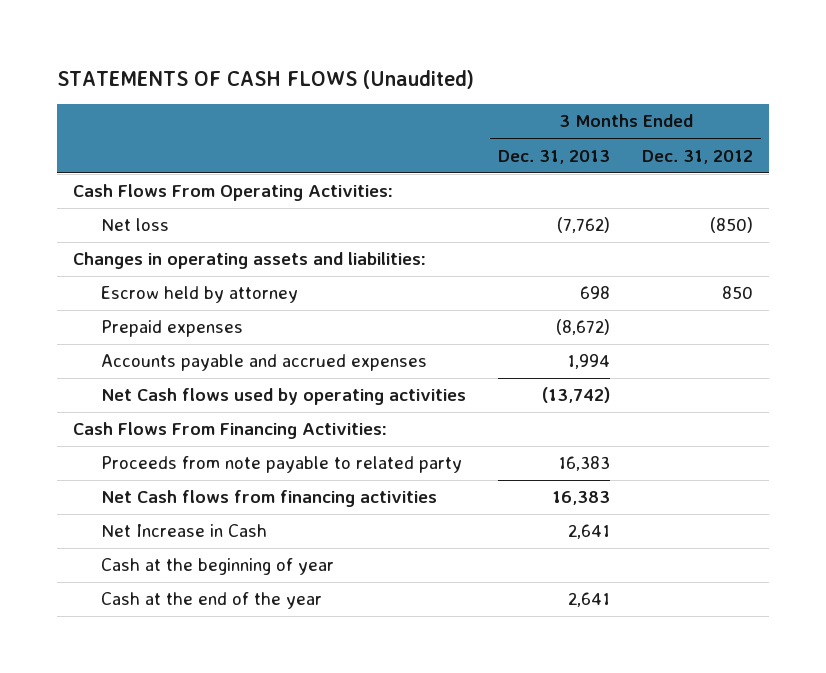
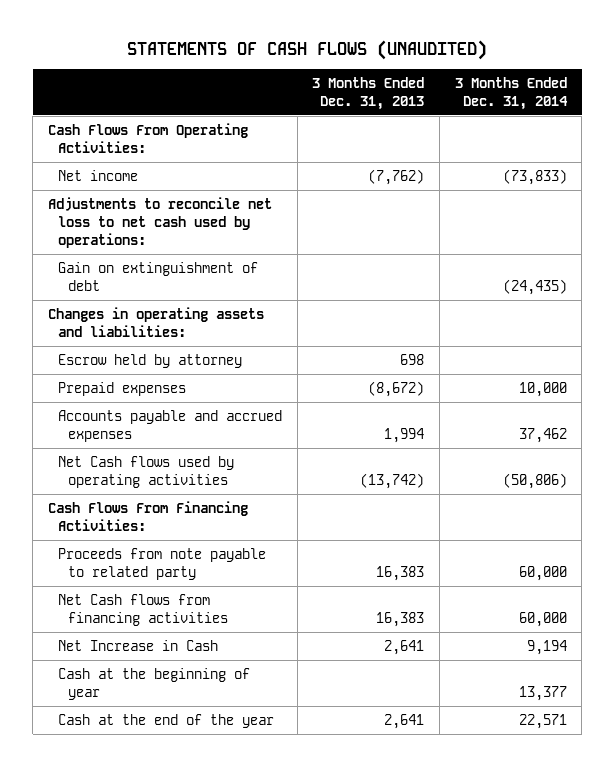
[56,69,474,89] STATEMENTS OF CASH FLOWS (Unaudited) -> [127,39,488,60] STATEMENTS OF CASH FLOWS (UNAUDITED)
[642,149,754,164] Dec. 31, 2012 -> none
none -> [454,77,568,111] 3 Months Ended Dec. 31, 2014
[100,218,169,232] Net loss -> [58,169,139,181] Net income
none -> [47,196,272,248] Adjustments to reconcile net loss to net cash used by operations:
none -> [58,261,259,291] Gain on extinguishment of debt

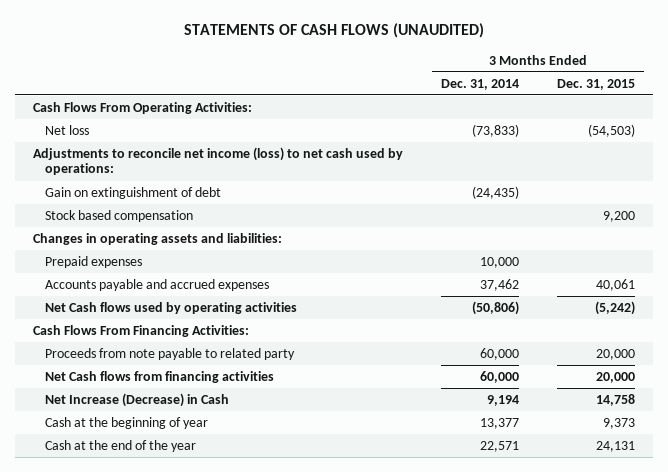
[312,77,425,111] 3 Months Ended Dec. 31, 2013 -> none
none -> [556,78,635,90] Dec. 31, 2015
[58,169,139,181] Net income -> [44,124,89,135] Net loss
[47,196,272,248] Adjustments to reconcile net loss to net cash used by operations: -> [33,146,404,176] Adjustments to reconcile net income (loss) to net cash used by operations:
none -> [44,209,193,222] Stock based compensation
[58,353,243,368] Escrow held by attorney -> none
[58,639,219,651] Net Increase in Cash -> [44,392,229,407] Net Increase (Decrease) in Cash

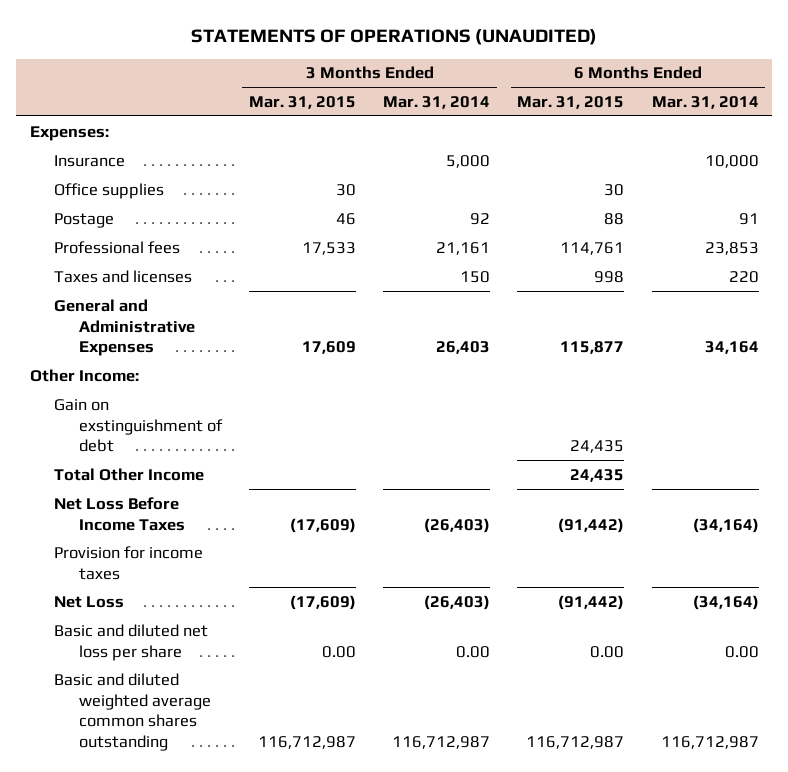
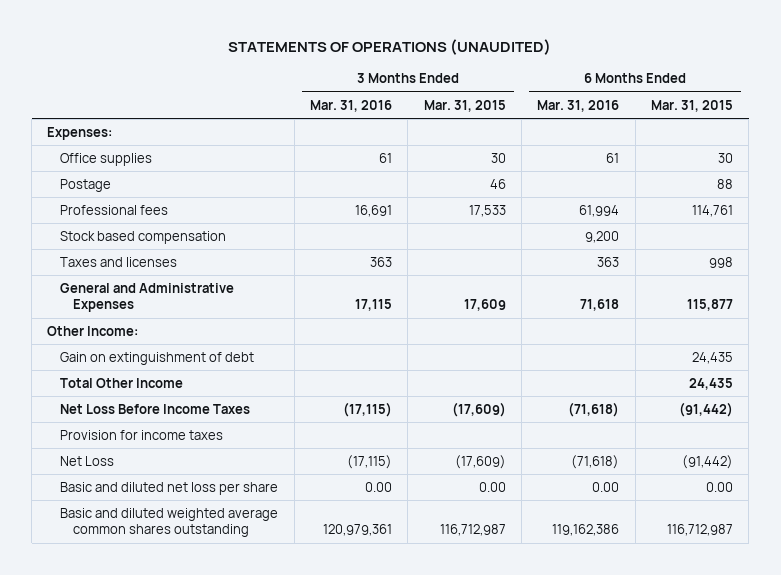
[383,95,491,109] Mar. 31, 2014 -> none
[651,95,759,109] Mar. 31, 2014 -> none
none -> [309,99,392,112] Mar. 31, 2016
none -> [537,99,620,112] Mar. 31, 2016
[54,154,126,167] Insurance -> none
none -> [60,231,227,245] Stock based compensation
[54,398,223,453] Gain on exstinguishment of debt -> [60,352,255,366] Gain on extinguishment of debt

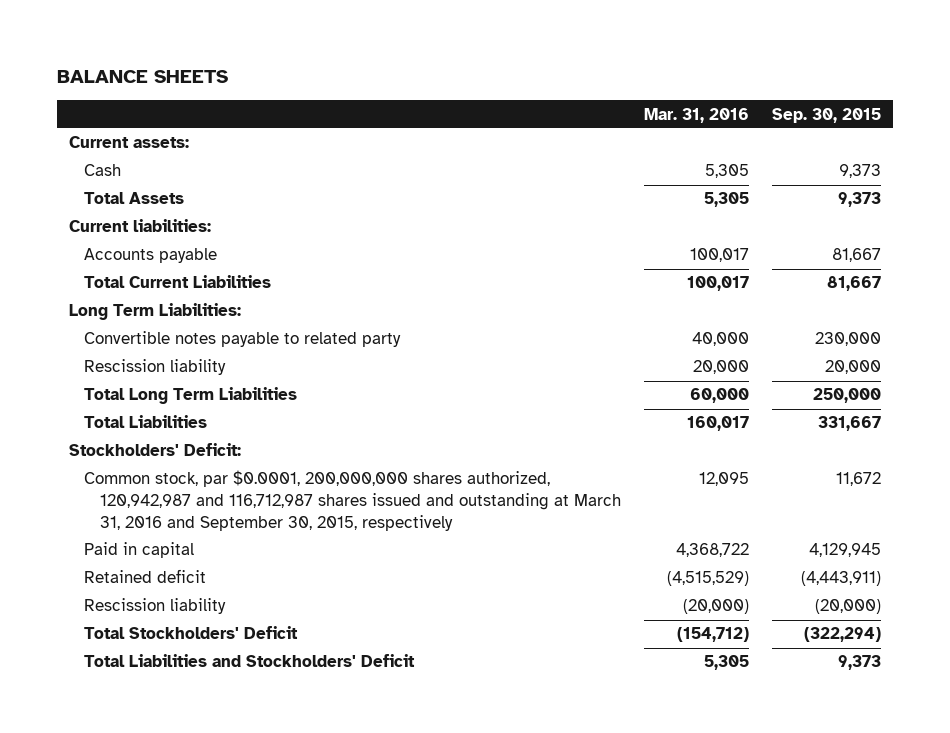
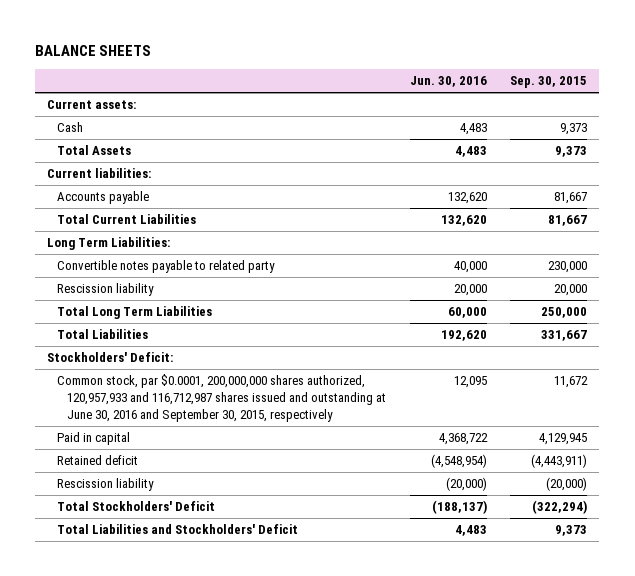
[644,107,750,123] Mar. 31, 2016 -> none
none -> [409,76,487,88] Jun. 30, 2016
[84,470,621,531] Common stock, par $0.0001, 200,000,000 shares authorized, 120,942,987 and 116,712,987 shares issued and outstanding at March 31, 2016 and September 30, 2015, respectively -> [57,374,386,422] Common stock, par $0.0001, 200,000,000 shares authorized, 120,957,933 and 116,712,987 shares issued and outstanding at June 30, 2016 and September 30, 2015, respectively

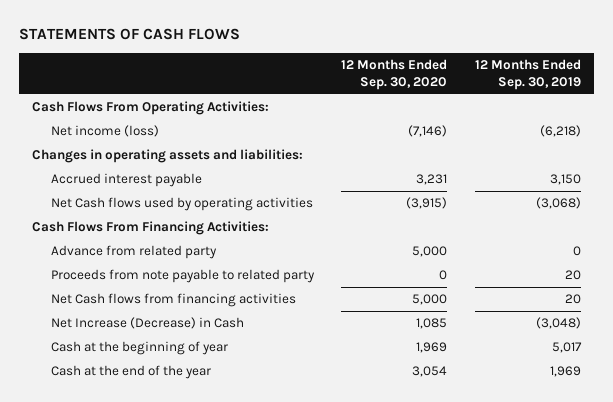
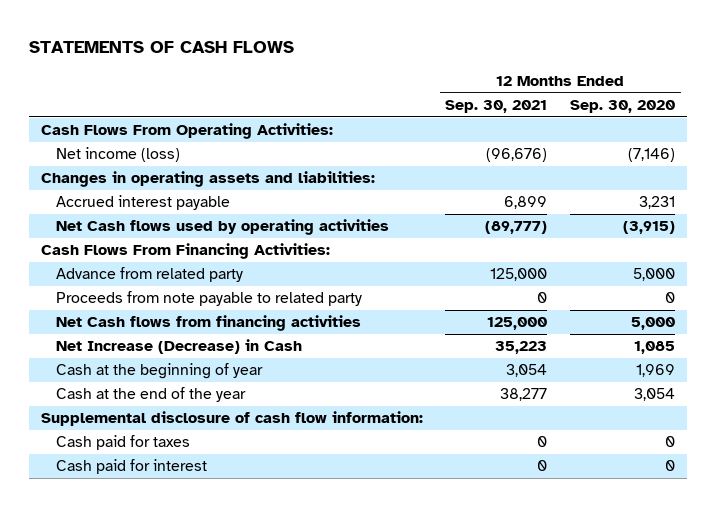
[474,58,581,90] 12 Months Ended Sep. 30, 2019 -> none
none -> [445,100,548,114] Sep. 30, 2021
none -> [40,411,423,427] Supplemental disclosure of cash flow information:
none -> [56,435,191,451] Cash paid for taxes
none -> [56,459,208,475] Cash paid for interest

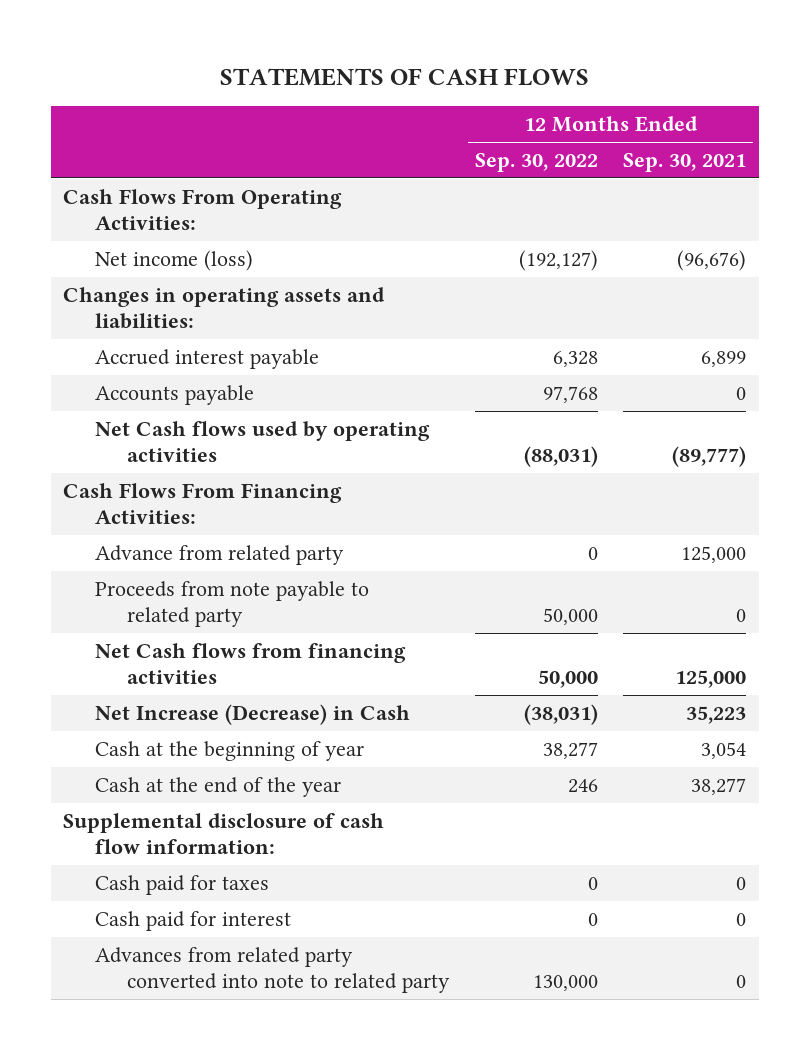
[570,100,676,114] Sep. 30, 2020 -> none
none -> [474,153,598,173] Sep. 30, 2022
none -> [95,384,255,405] Accounts payable
none -> [95,946,451,994] Advances from related party converted into note to related party

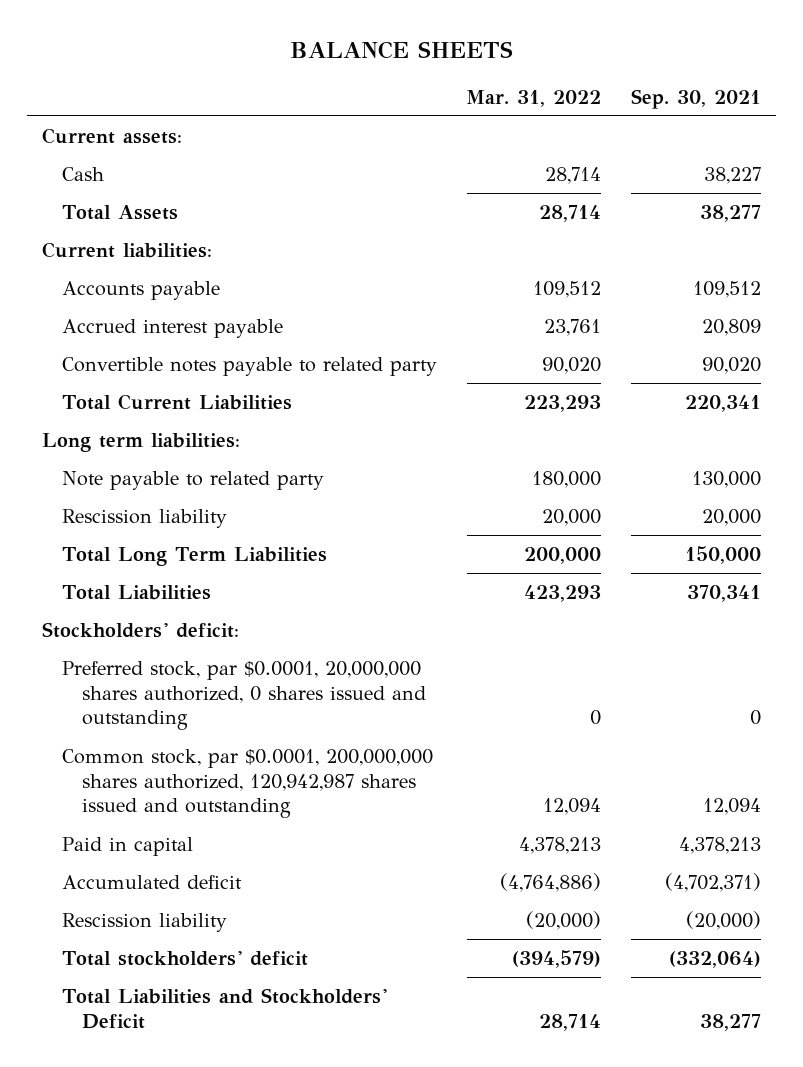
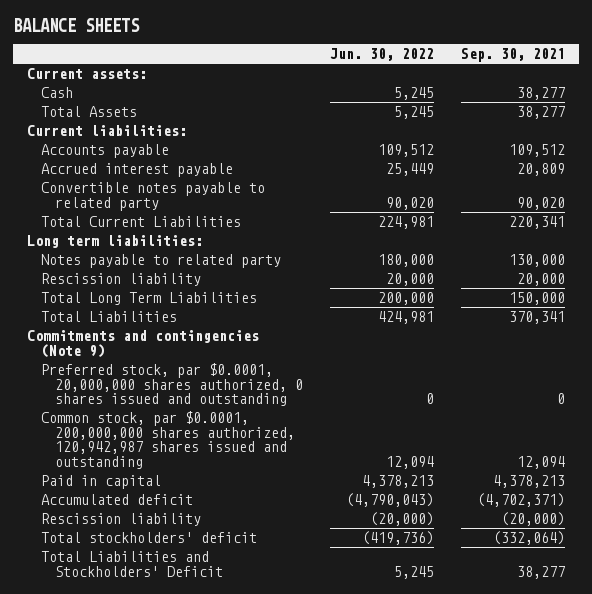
[466,89,602,107] Mar. 31, 2022 -> none
none -> [330,48,435,62] Jun. 30, 2022
[704,166,762,184] 38,227 -> [517,87,566,101] 38,277
[61,470,324,490] Note payable to related party -> [40,254,281,269] Notes payable to related party
[41,621,239,638] Stockholders' deficit: -> none
none -> [26,330,259,358] Commitments and contingencies (Note 9)

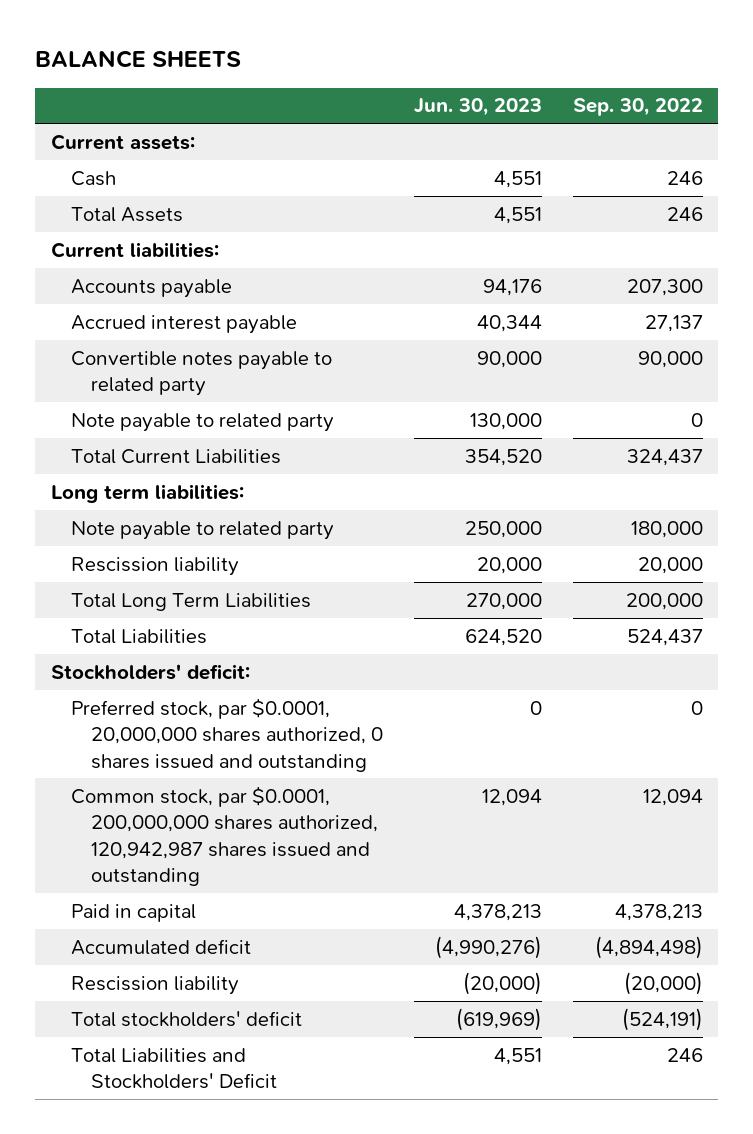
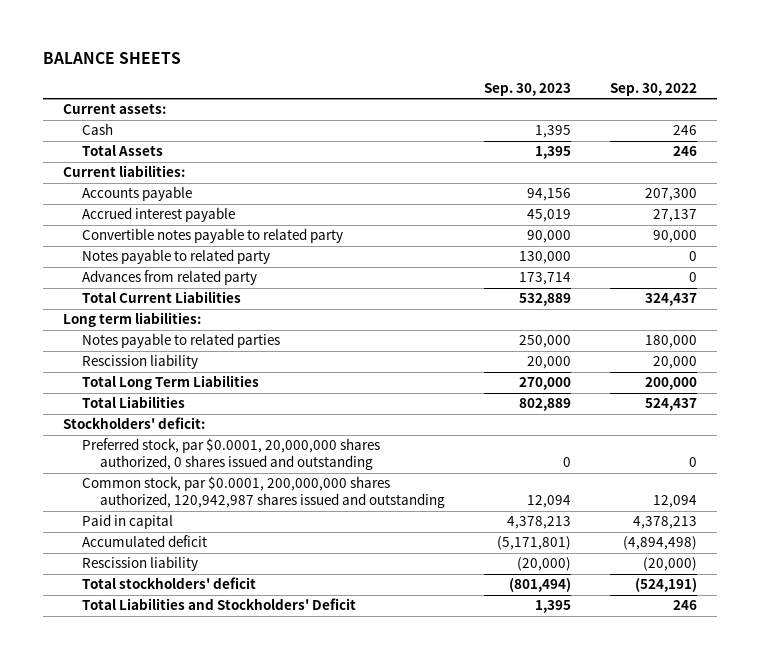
[413,98,542,117] Jun. 30, 2023 -> none
none -> [484,82,572,96] Sep. 30, 2023
[70,412,334,432] Note payable to related party -> [81,249,270,265] Notes payable to related party
none -> [81,270,257,286] Advances from related party
[70,520,334,540] Note payable to related party -> [81,333,280,349] Notes payable to related parties

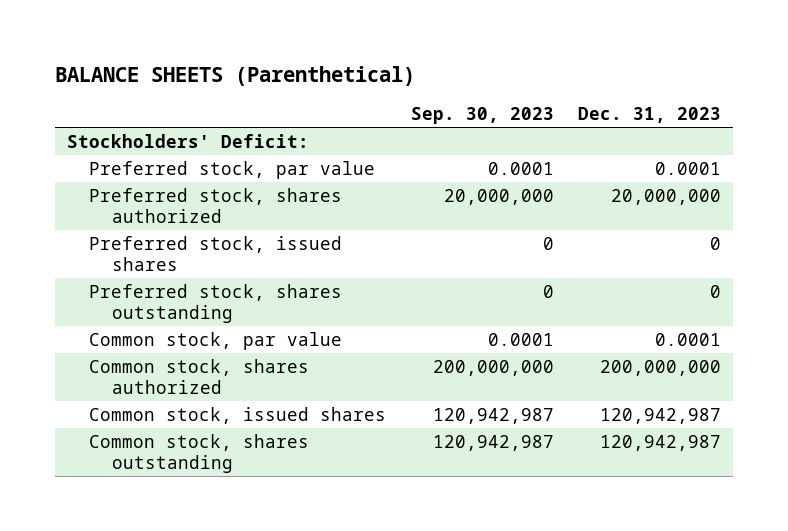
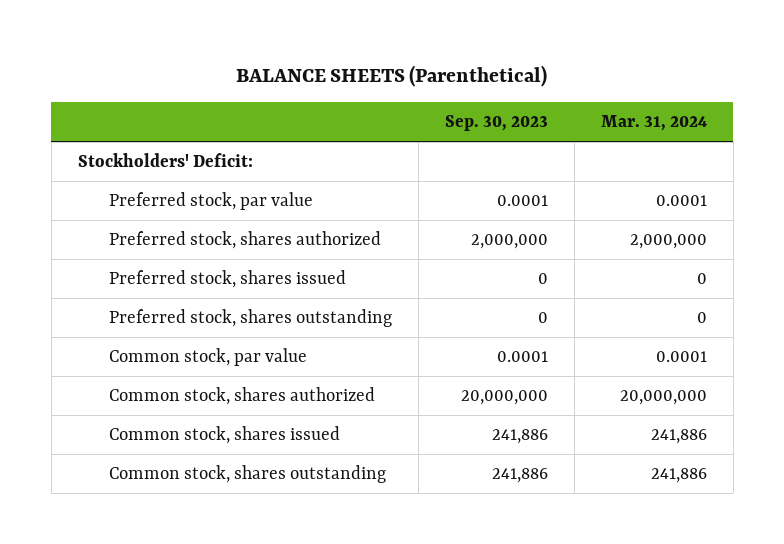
[577,107,721,124] Dec. 31, 2023 -> none
none -> [600,115,707,132] Mar. 31, 2024
[443,189,554,206] 20,000,000 -> [470,234,548,250] 2,000,000
[89,236,343,271] Preferred stock, issued shares -> [109,270,347,289] Preferred stock, shares issued
[432,360,554,377] 200,000,000 -> [460,390,548,406] 20,000,000
[89,407,387,425] Common stock, issued shares -> [109,426,341,445] Common stock, shares issued
[432,408,554,425] 120,942,987 -> [491,429,548,445] 241,886
[432,435,554,452] 120,942,987 -> [491,468,548,484] 241,886

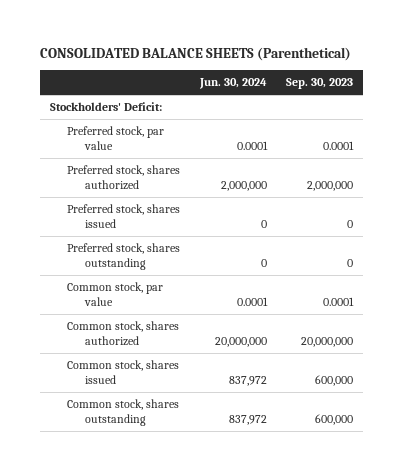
[236,65,548,88] BALANCE SHEETS (Parenthetical) -> [39,47,351,62] CONSOLIDATED BALANCE SHEETS (Parenthetical)
[600,115,707,132] Mar. 31, 2024 -> none
none -> [198,78,267,90] Jun. 30, 2024
[491,429,548,445] 241,886 -> [315,374,354,386] 600,000
[491,468,548,484] 241,886 -> [315,413,354,425] 600,000

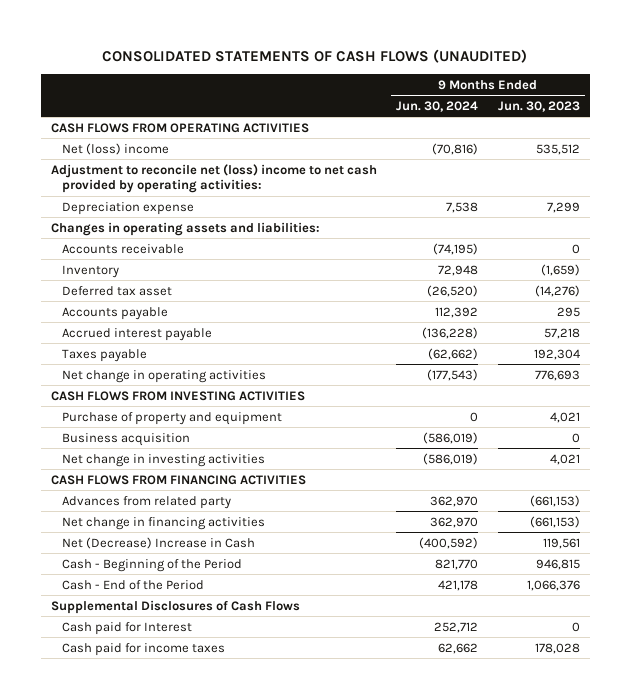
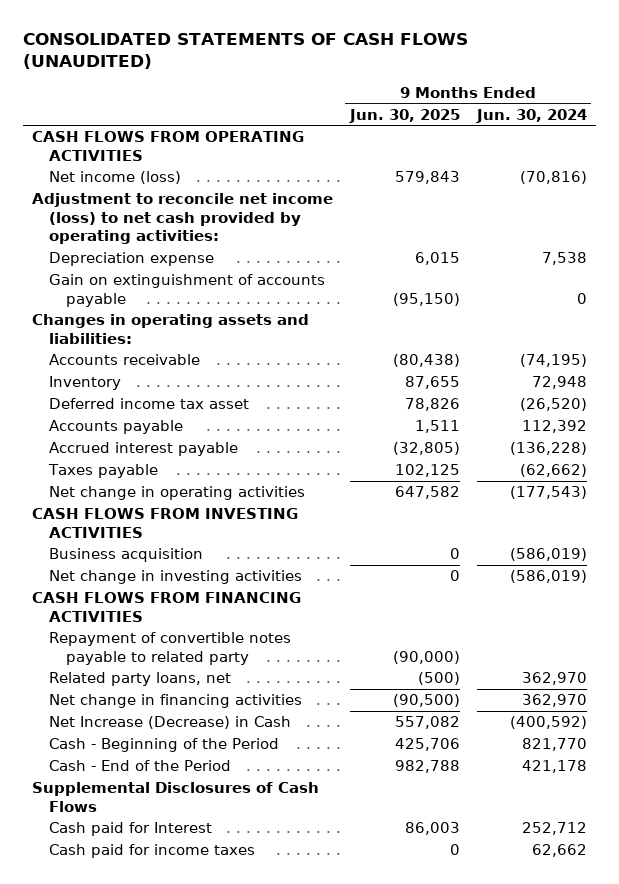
[497,100,580,112] Jun. 30, 2023 -> none
none -> [348,108,460,123] Jun. 30, 2025
[61,142,169,155] Net (loss) income -> [48,171,181,185] Net income (loss)
[50,163,377,194] Adjustment to reconcile net (loss) income to net cash provided by operating activities: -> [31,193,333,245] Adjustment to reconcile net income (loss) to net cash provided by operating activities:
none -> [48,274,325,307] Gain on extinguishment of accounts payable
[61,285,172,296] Deferred tax asset -> [48,398,249,410] Deferred income tax asset
[61,411,282,425] Purchase of property and equipment -> none
none -> [48,632,291,665] Repayment of convertible notes payable to related party
[61,495,231,509] Advances from related party -> [48,672,231,687] Related party loans, net
[61,536,255,549] Net (Decrease) Increase in Cash -> [48,716,291,730] Net Increase (Decrease) in Cash

